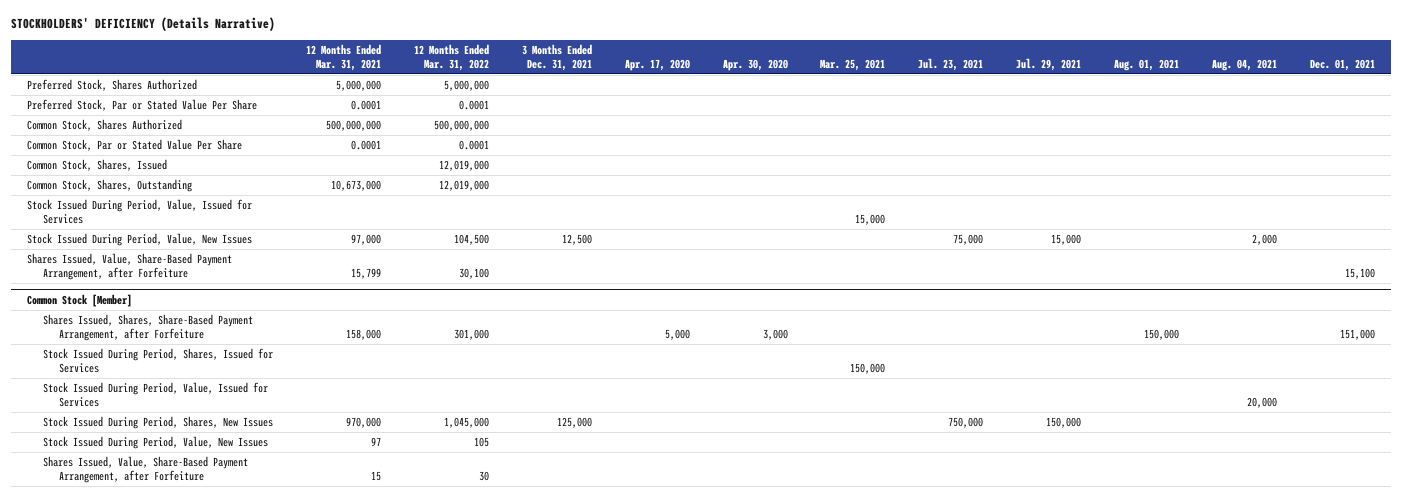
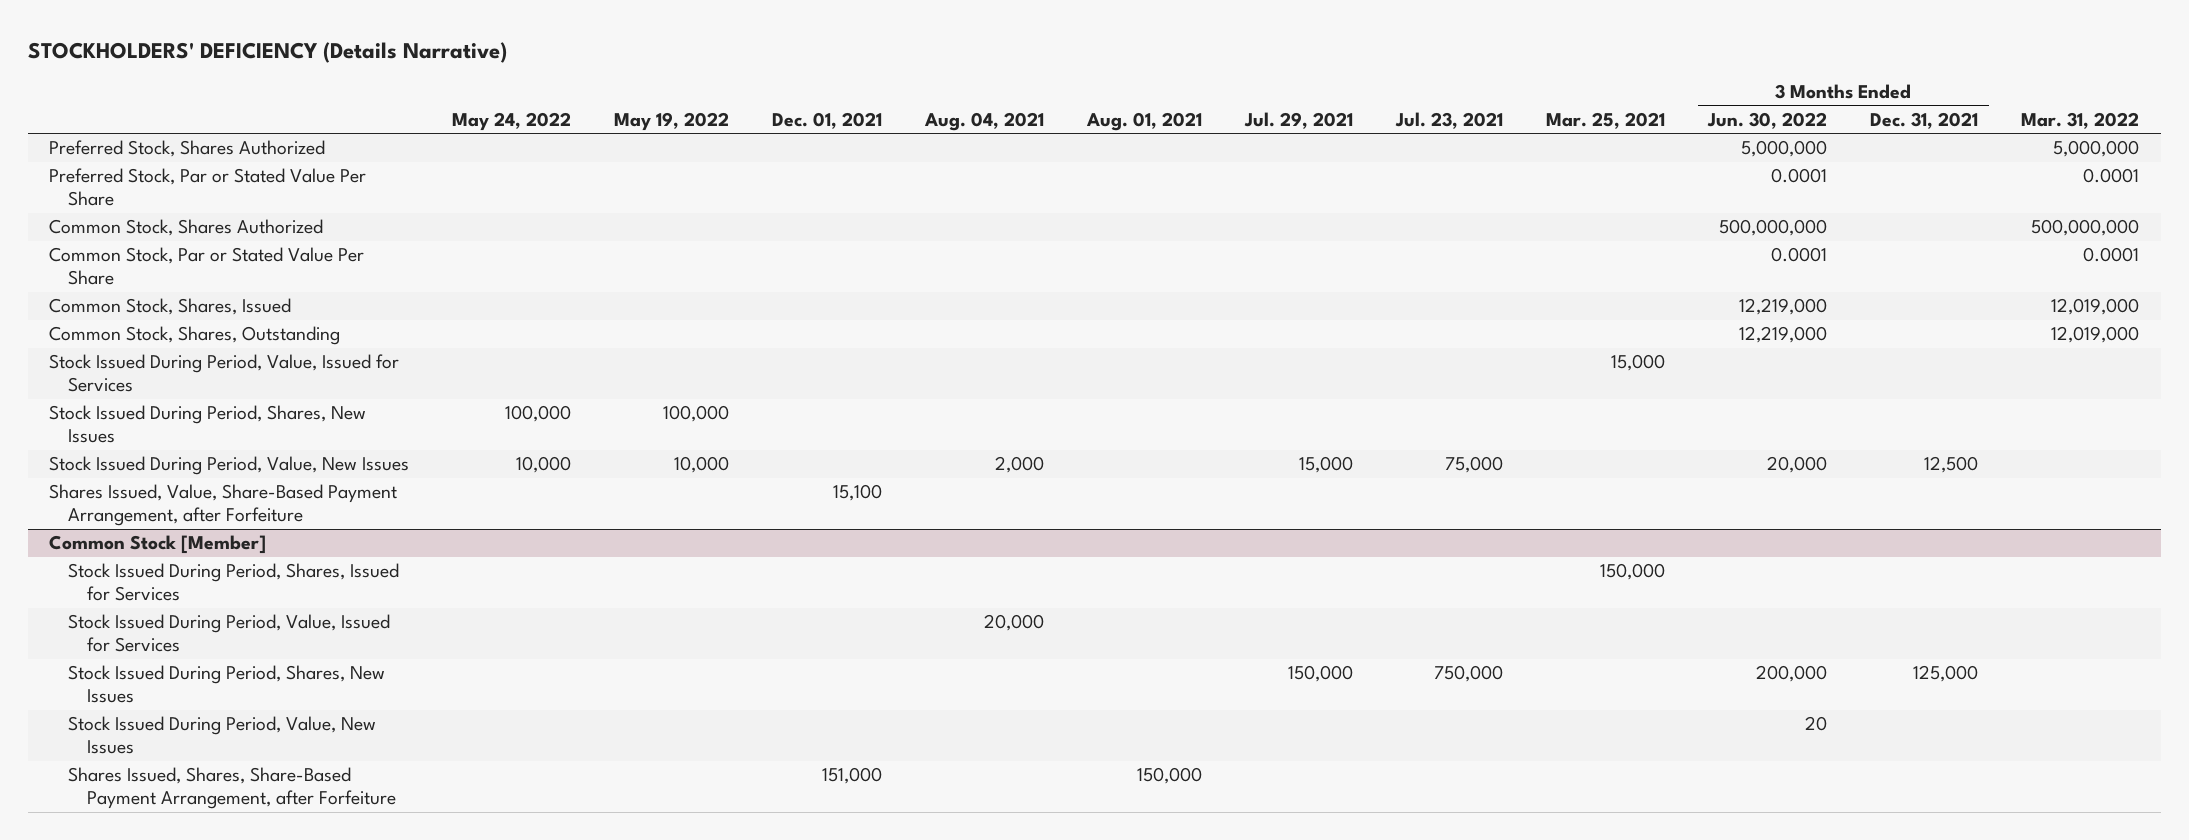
[306,44,382,71] 12 Months Ended Mar. 31, 2021 -> none
[414,44,490,71] 12 Months Ended Mar. 31, 2022 -> none
[624,58,690,71] Apr. 17, 2020 -> none
[722,58,788,71] Apr. 30, 2020 -> none
none -> [452,111,572,131] May 24, 2022
none -> [614,111,730,131] May 19, 2022
none -> [1707,111,1828,129] Jun. 30, 2022
none -> [2021,111,2140,129] Mar. 31, 2022
none -> [49,405,367,444] Stock Issued During Period, Shares, New Issues
[43,456,249,483] Shares Issued, Value, Share-Based Payment Arrangement, after Forfeiture -> none
[43,314,254,341] Shares Issued, Shares, Share-Based Payment Arrangement, after Forfeiture -> [68,767,397,810] Shares Issued, Shares, Share-Based Payment Arrangement, after Forfeiture

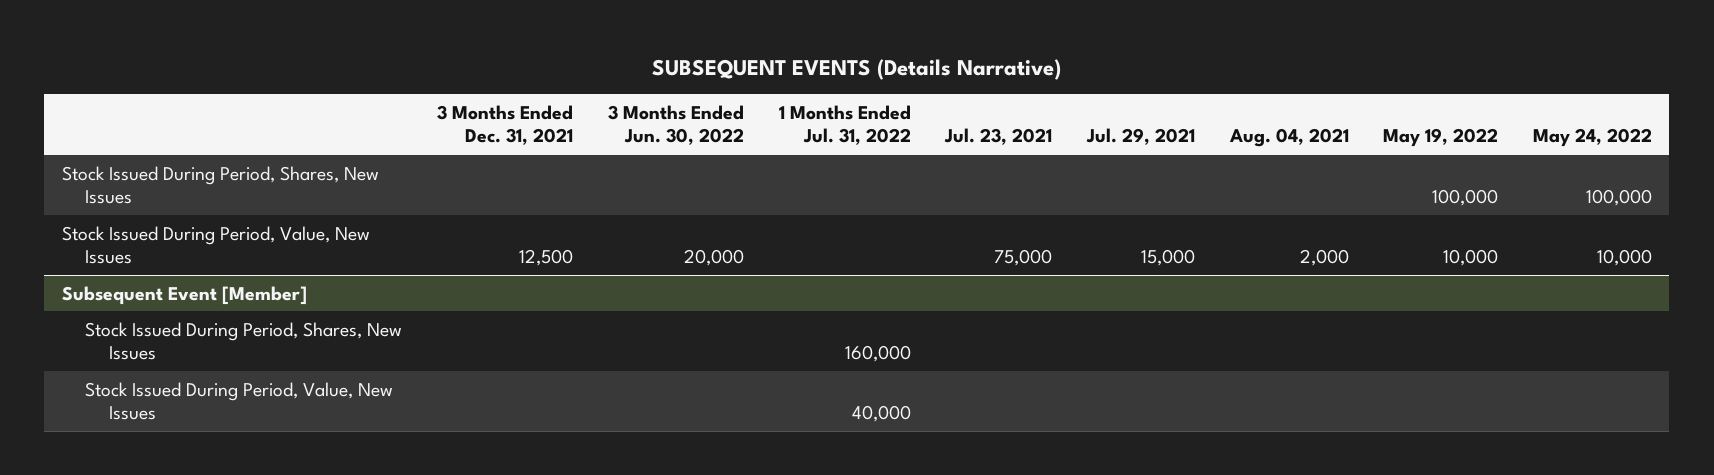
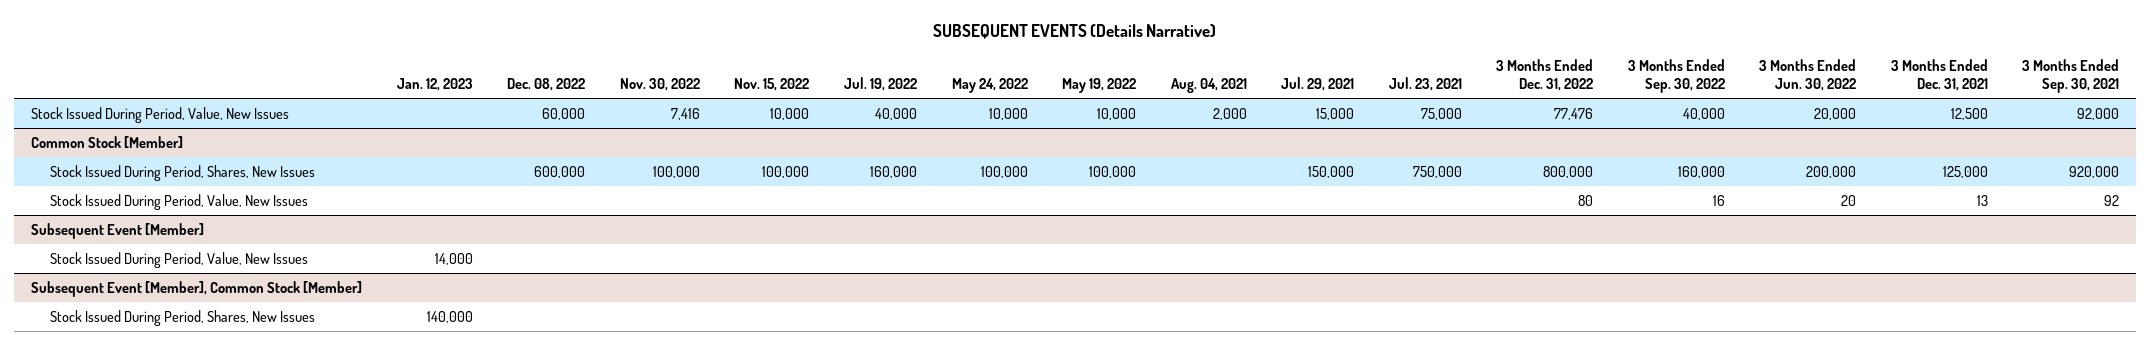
[778,104,911,146] 1 Months Ended Jul. 31, 2022 -> none
none -> [396,78,473,92] Jan. 12, 2023
none -> [507,78,586,92] Dec. 08, 2022
none -> [619,78,700,92] Nov. 30, 2022
none -> [734,78,810,92] Nov. 15, 2022
none -> [843,77,917,92] Jul. 19, 2022
none -> [1496,59,1594,92] 3 Months Ended Dec. 31, 2022
none -> [1627,59,1725,94] 3 Months Ended Sep. 30, 2022
none -> [2022,59,2120,94] 3 Months Ended Sep. 30, 2021
[61,165,379,205] Stock Issued During Period, Shares, New Issues -> none
none -> [31,135,184,148] Common Stock [Member]
none -> [50,164,316,181] Stock Issued During Period, Shares, New Issues
none -> [50,193,309,210] Stock Issued During Period, Value, New Issues
[85,321,403,361] Stock Issued During Period, Shares, New Issues -> none
none -> [31,280,363,297] Subsequent Event [Member], Common Stock [Member]
none -> [50,309,316,326] Stock Issued During Period, Shares, New Issues

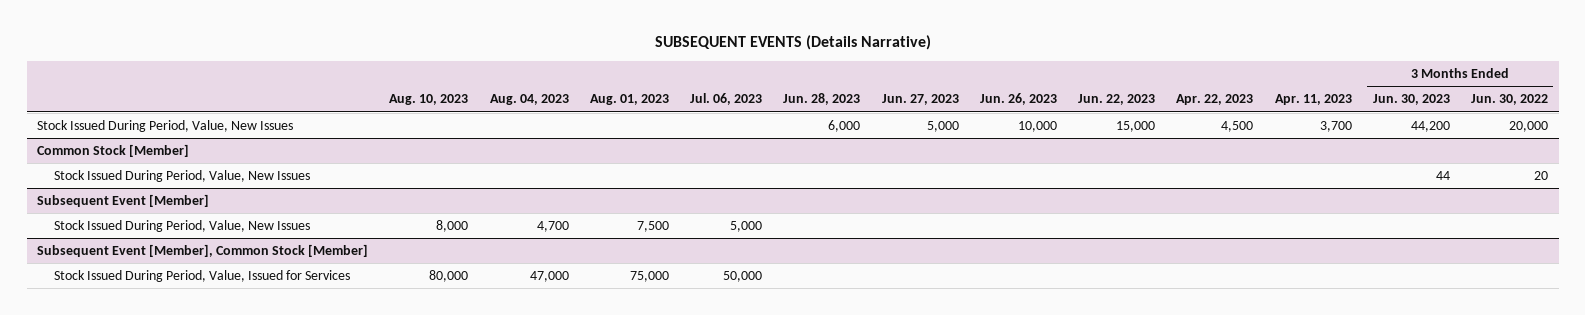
[396,78,473,92] Jan. 12, 2023 -> none
[507,78,586,92] Dec. 08, 2022 -> none
[619,78,700,92] Nov. 30, 2022 -> none
[734,78,810,92] Nov. 15, 2022 -> none
[843,77,917,92] Jul. 19, 2022 -> none
[951,78,1028,94] May 24, 2022 -> none
[1062,78,1137,94] May 19, 2022 -> none
[1170,78,1247,94] Aug. 04, 2021 -> none
[1281,77,1355,92] Jul. 29, 2021 -> none
[1388,77,1462,92] Jul. 23, 2021 -> none
[1496,59,1594,92] 3 Months Ended Dec. 31, 2022 -> none
[1627,59,1725,94] 3 Months Ended Sep. 30, 2022 -> none
[1890,59,1988,92] 3 Months Ended Dec. 31, 2021 -> none
[2022,59,2120,94] 3 Months Ended Sep. 30, 2021 -> none
none -> [389,94,469,106] Aug. 10, 2023
none -> [489,94,569,106] Aug. 04, 2023
none -> [589,94,669,106] Aug. 01, 2023
none -> [690,93,763,106] Jul. 06, 2023
none -> [783,93,861,106] Jun. 28, 2023
none -> [881,94,959,106] Jun. 27, 2023
none -> [979,93,1057,106] Jun. 26, 2023
none -> [1078,94,1156,106] Jun. 22, 2023
none -> [1176,94,1254,106] Apr. 22, 2023
none -> [1274,94,1352,106] Apr. 11, 2023
none -> [1372,94,1450,106] Jun. 30, 2023
[50,164,316,181] Stock Issued During Period, Shares, New Issues -> none
[50,309,316,326] Stock Issued During Period, Shares, New Issues -> none
none -> [53,270,350,283] Stock Issued During Period, Value, Issued for Services

